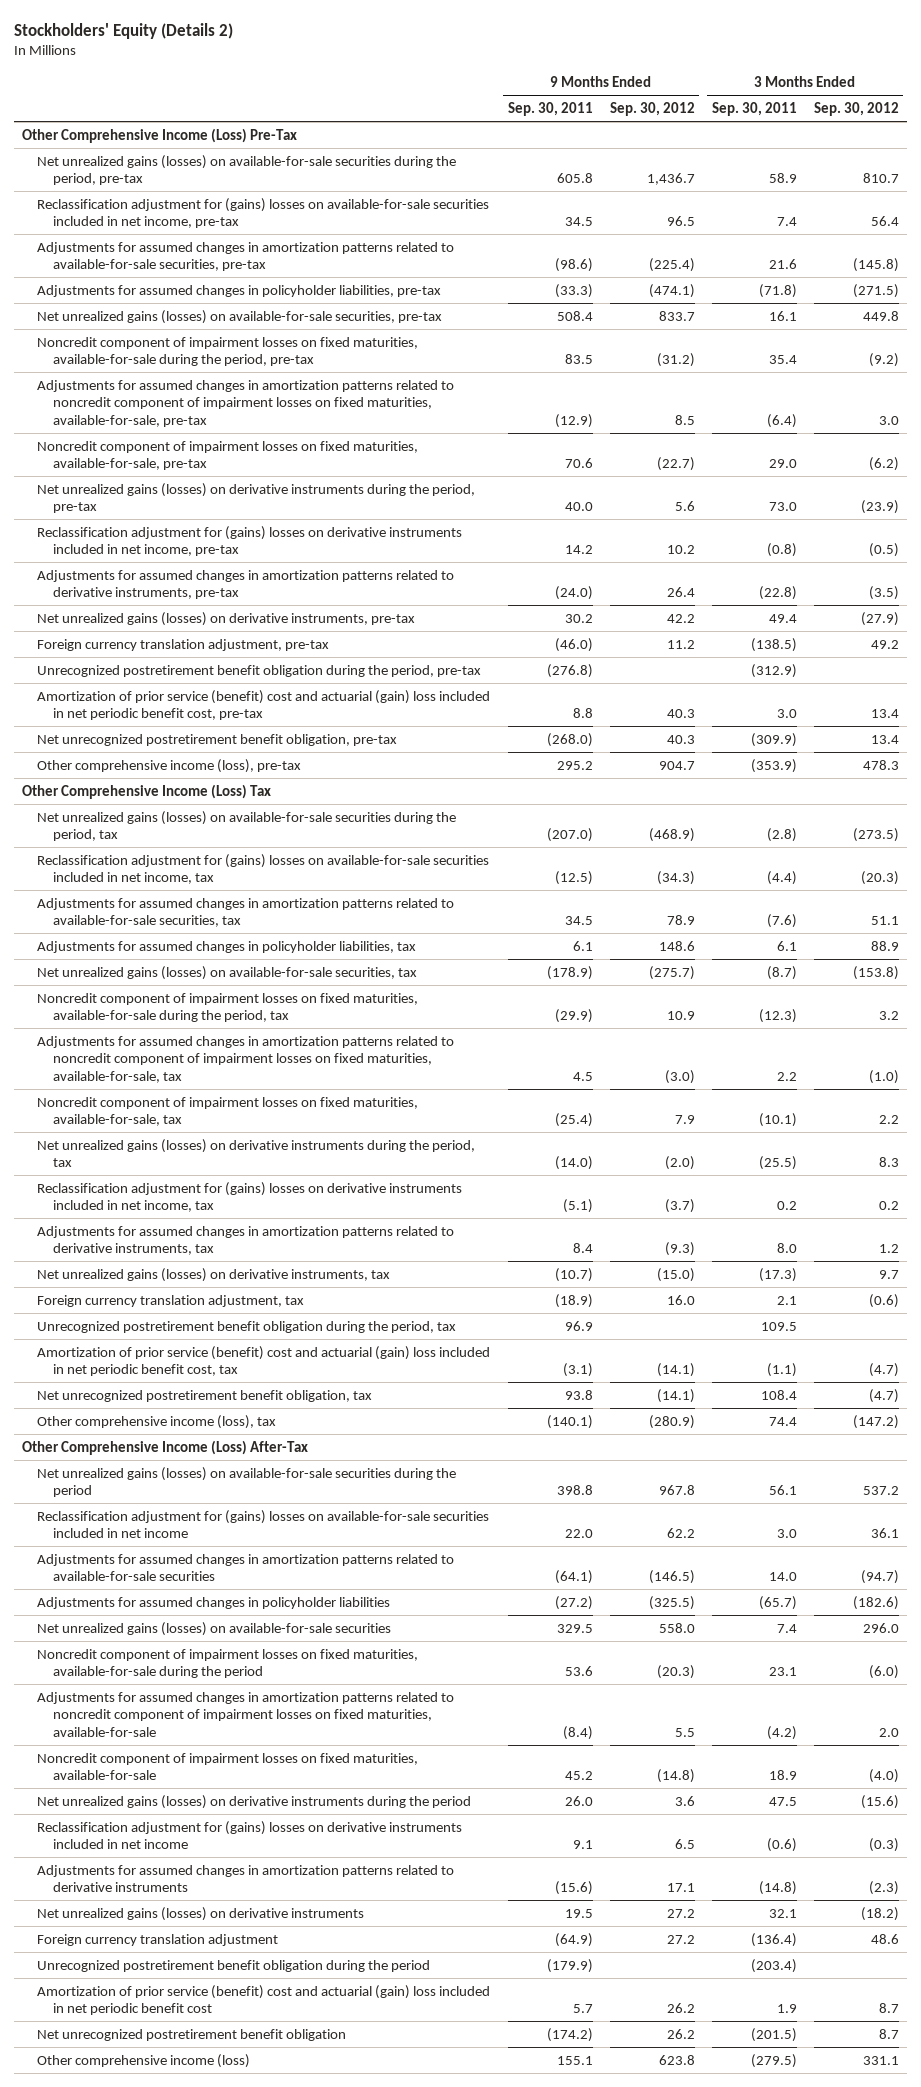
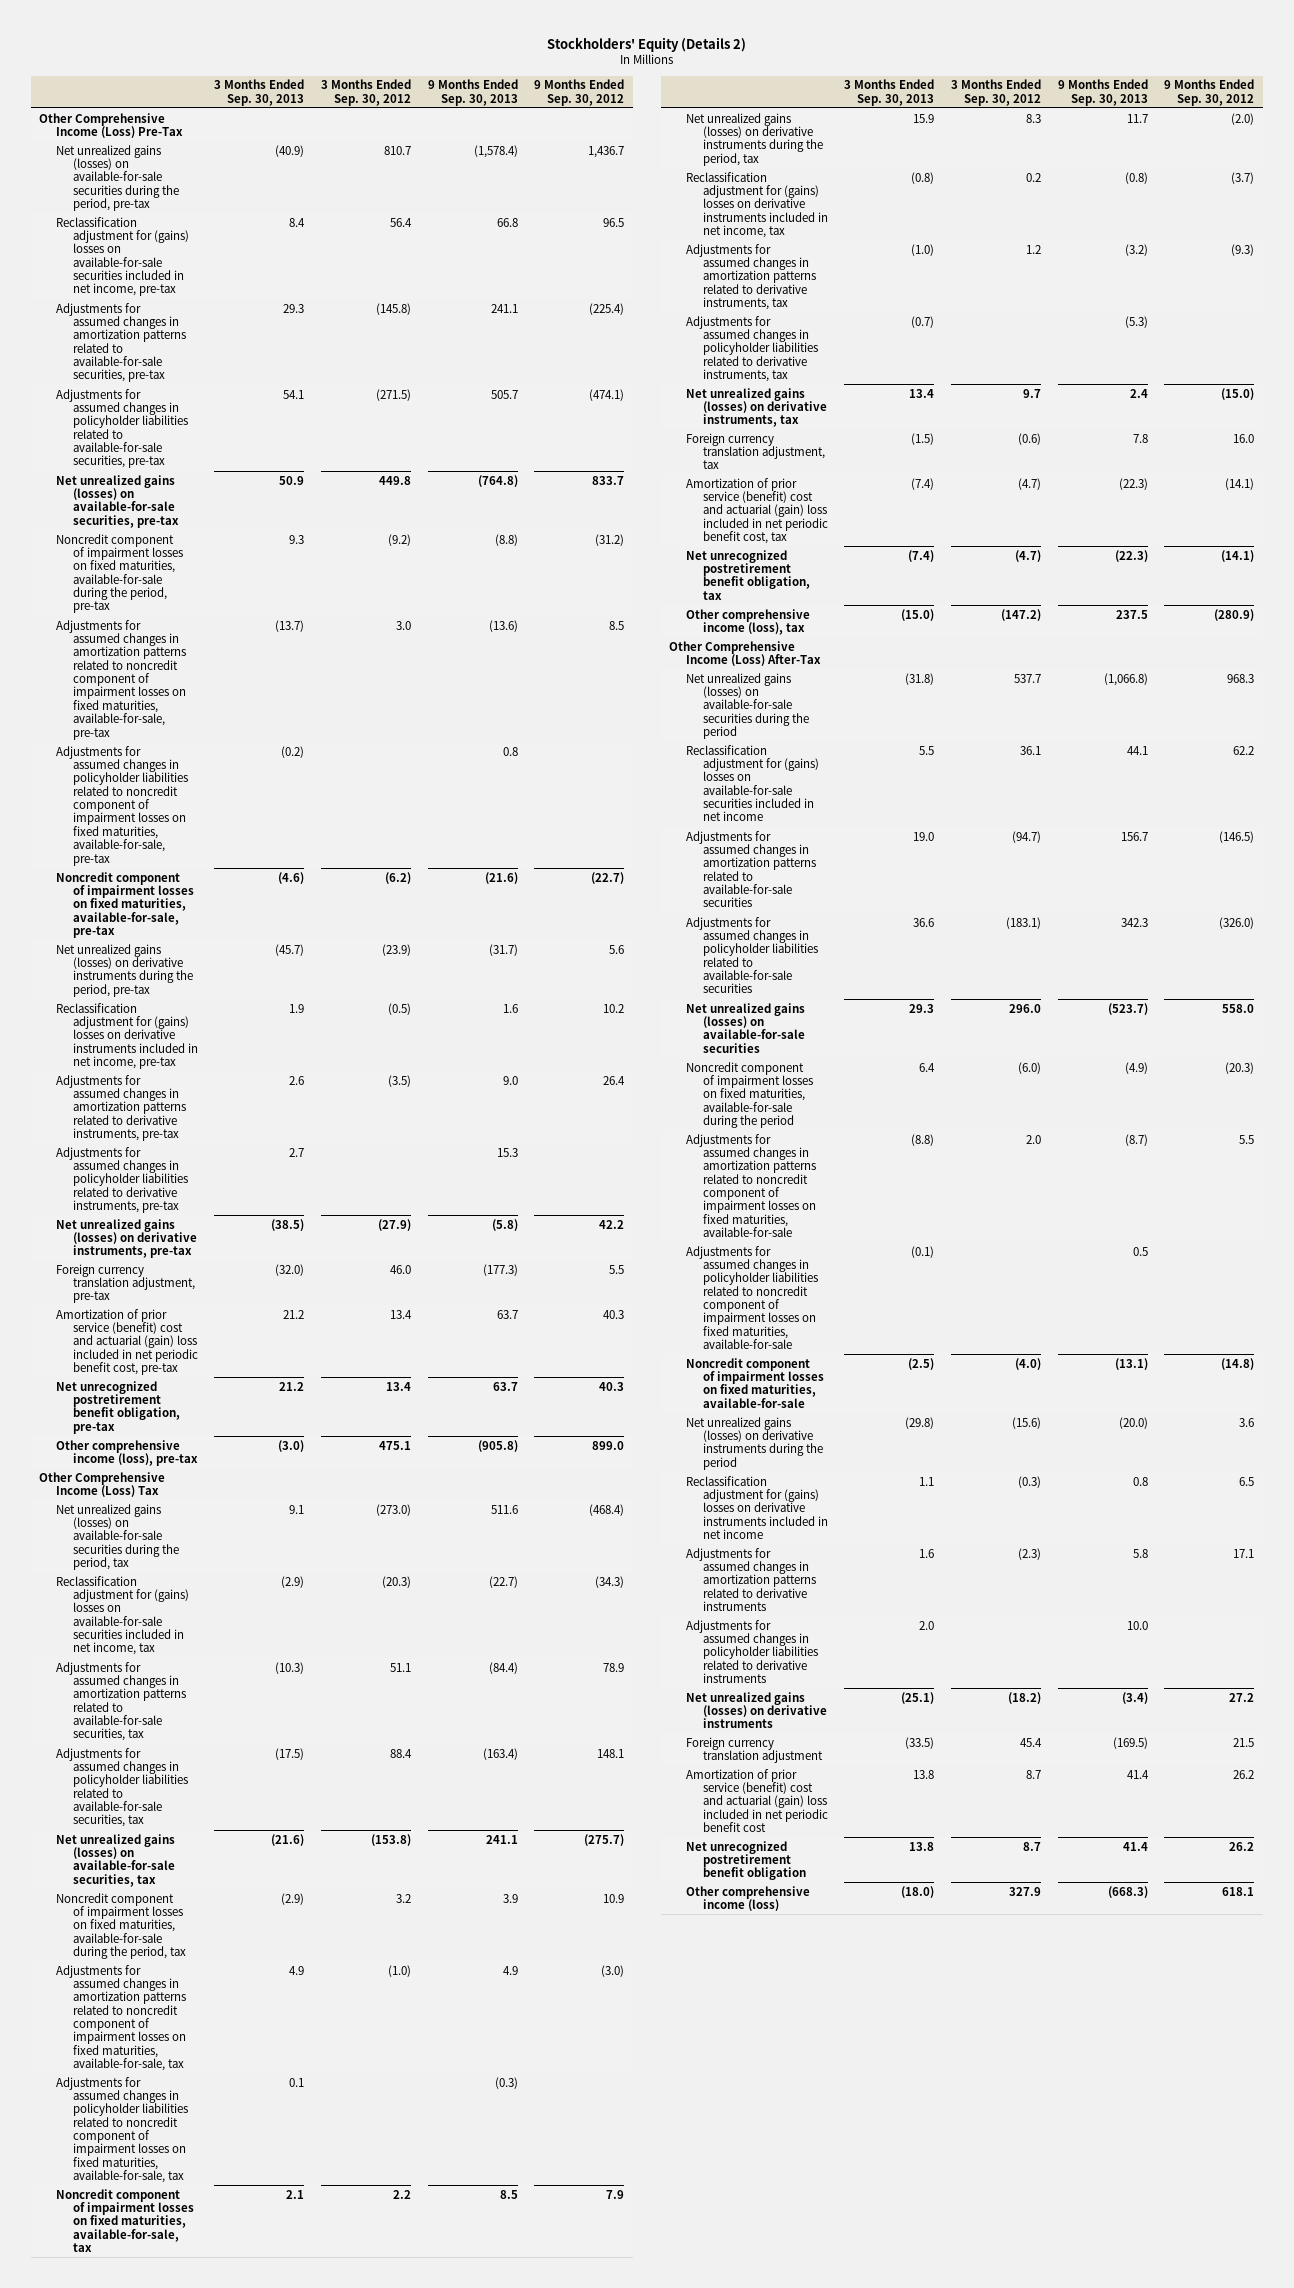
[507,101,593,116] Sep. 30, 2011 -> none
[711,101,797,116] Sep. 30, 2011 -> none
none -> [214,79,305,106] 3 Months Ended Sep. 30, 2013
none -> [427,79,518,106] 9 Months Ended Sep. 30, 2013
[37,284,442,297] Adjustments for assumed changes in policyholder liabilities, pre-tax -> [56,388,188,469] Adjustments for assumed changes in policyholder liabilities related to available-for-sale securities, pre-tax
none -> [56,745,188,866] Adjustments for assumed changes in policyholder liabilities related to noncredit component of impairment losses on fixed maturities, available-for-sale, pre-tax
none -> [56,1146,188,1214] Adjustments for assumed changes in policyholder liabilities related to derivative instruments, pre-tax
[37,664,482,677] Unrecognized postretirement benefit obligation during the period, pre-tax -> none
[666,639,695,649] 11.2 -> [609,1264,625,1274] 5.5
[870,639,899,649] 49.2 -> [389,1264,411,1274] 46.0
[658,760,695,770] 904.7 -> [592,1440,625,1450] 899.0
[862,759,899,770] 478.3 -> [378,1440,411,1450] 475.1
[648,828,695,843] (468.9) -> [589,1503,625,1516] (468.4)
[852,828,899,843] (273.5) -> [375,1503,411,1516] (273.0)
[37,940,417,953] Adjustments for assumed changes in policyholder liabilities, tax -> [56,1747,188,1828] Adjustments for assumed changes in policyholder liabilities related to available-for-sale securities, tax
[658,940,695,951] 148.6 -> [597,1748,625,1758] 148.1
[870,940,899,951] 88.9 -> [389,1748,412,1758] 88.4
none -> [56,2076,188,2184] Adjustments for assumed changes in policyholder liabilities related to noncredit component of impairment losses on fixed maturities, available-for-sale, tax
none -> [686,315,818,383] Adjustments for assumed changes in policyholder liabilities related to derivative instruments, tax
[37,1320,457,1333] Unrecognized postretirement benefit obligation during the period, tax -> none
[658,1485,695,1496] 967.8 -> [1227,673,1255,683] 968.3
[862,1486,899,1496] 537.2 -> [1014,673,1042,683] 537.7
[37,1596,391,1609] Adjustments for assumed changes in policyholder liabilities -> [686,916,818,994] Adjustments for assumed changes in policyholder liabilities related to available-for-sale securities
[648,1595,695,1610] (325.5) -> [1219,916,1255,929] (326.0)
[852,1595,899,1610] (182.6) -> [1006,916,1042,929] (183.1)
none -> [686,1245,818,1350] Adjustments for assumed changes in policyholder liabilities related to noncredit component of impairment losses on fixed maturities, available-for-sale
none -> [686,1619,818,1684] Adjustments for assumed changes in policyholder liabilities related to derivative instruments
[37,1959,431,1972] Unrecognized postretirement benefit obligation during the period -> none
[666,1934,695,1944] 27.2 -> [1233,1737,1255,1747] 21.5
[870,1933,899,1944] 48.6 -> [1020,1737,1043,1747] 45.4
[658,2054,695,2065] 623.8 -> [1222,1886,1255,1896] 618.1
[862,2055,899,2065] 331.1 -> [1009,1886,1042,1896] 327.9

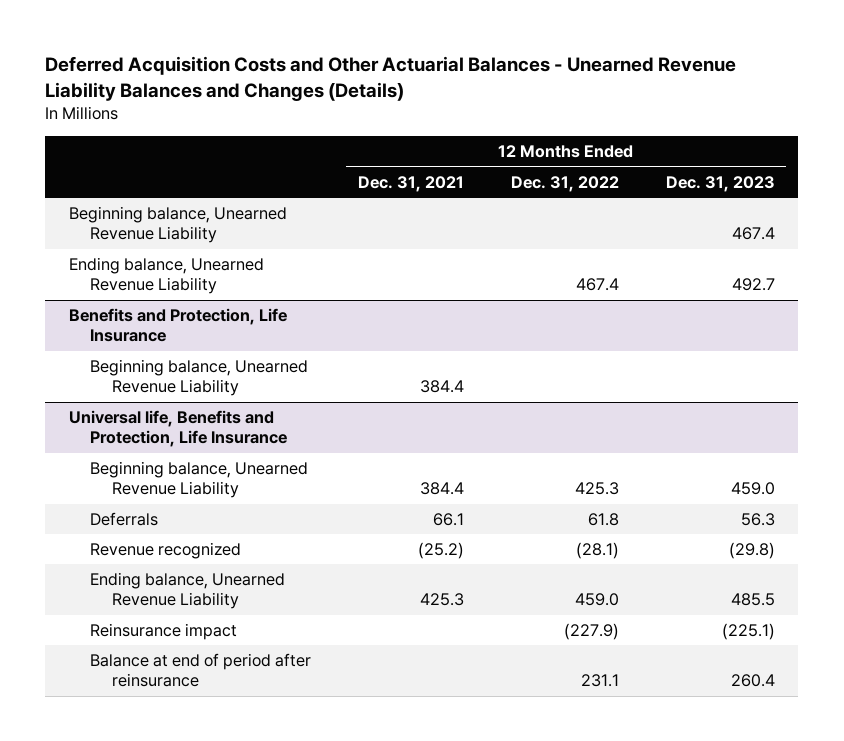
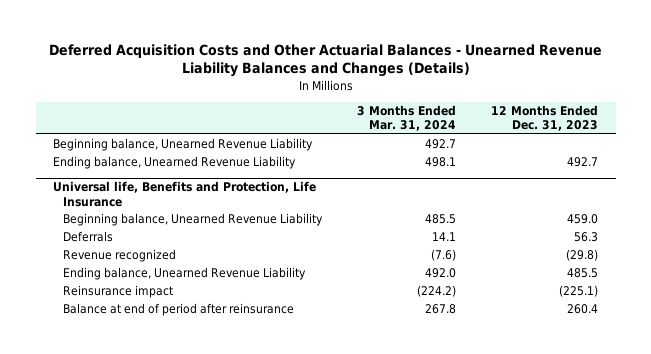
[358,175,465,192] Dec. 31, 2021 -> none
[510,175,619,192] Dec. 31, 2022 -> none
none -> [357,105,457,132] 3 Months Ended Mar. 31, 2024
[68,206,287,244] Beginning balance, Unearned Revenue Liability -> none
[68,308,287,343] Benefits and Protection, Life Insurance -> none
[68,257,264,295] Ending balance, Unearned Revenue Liability -> [53,156,297,170] Ending balance, Unearned Revenue Liability

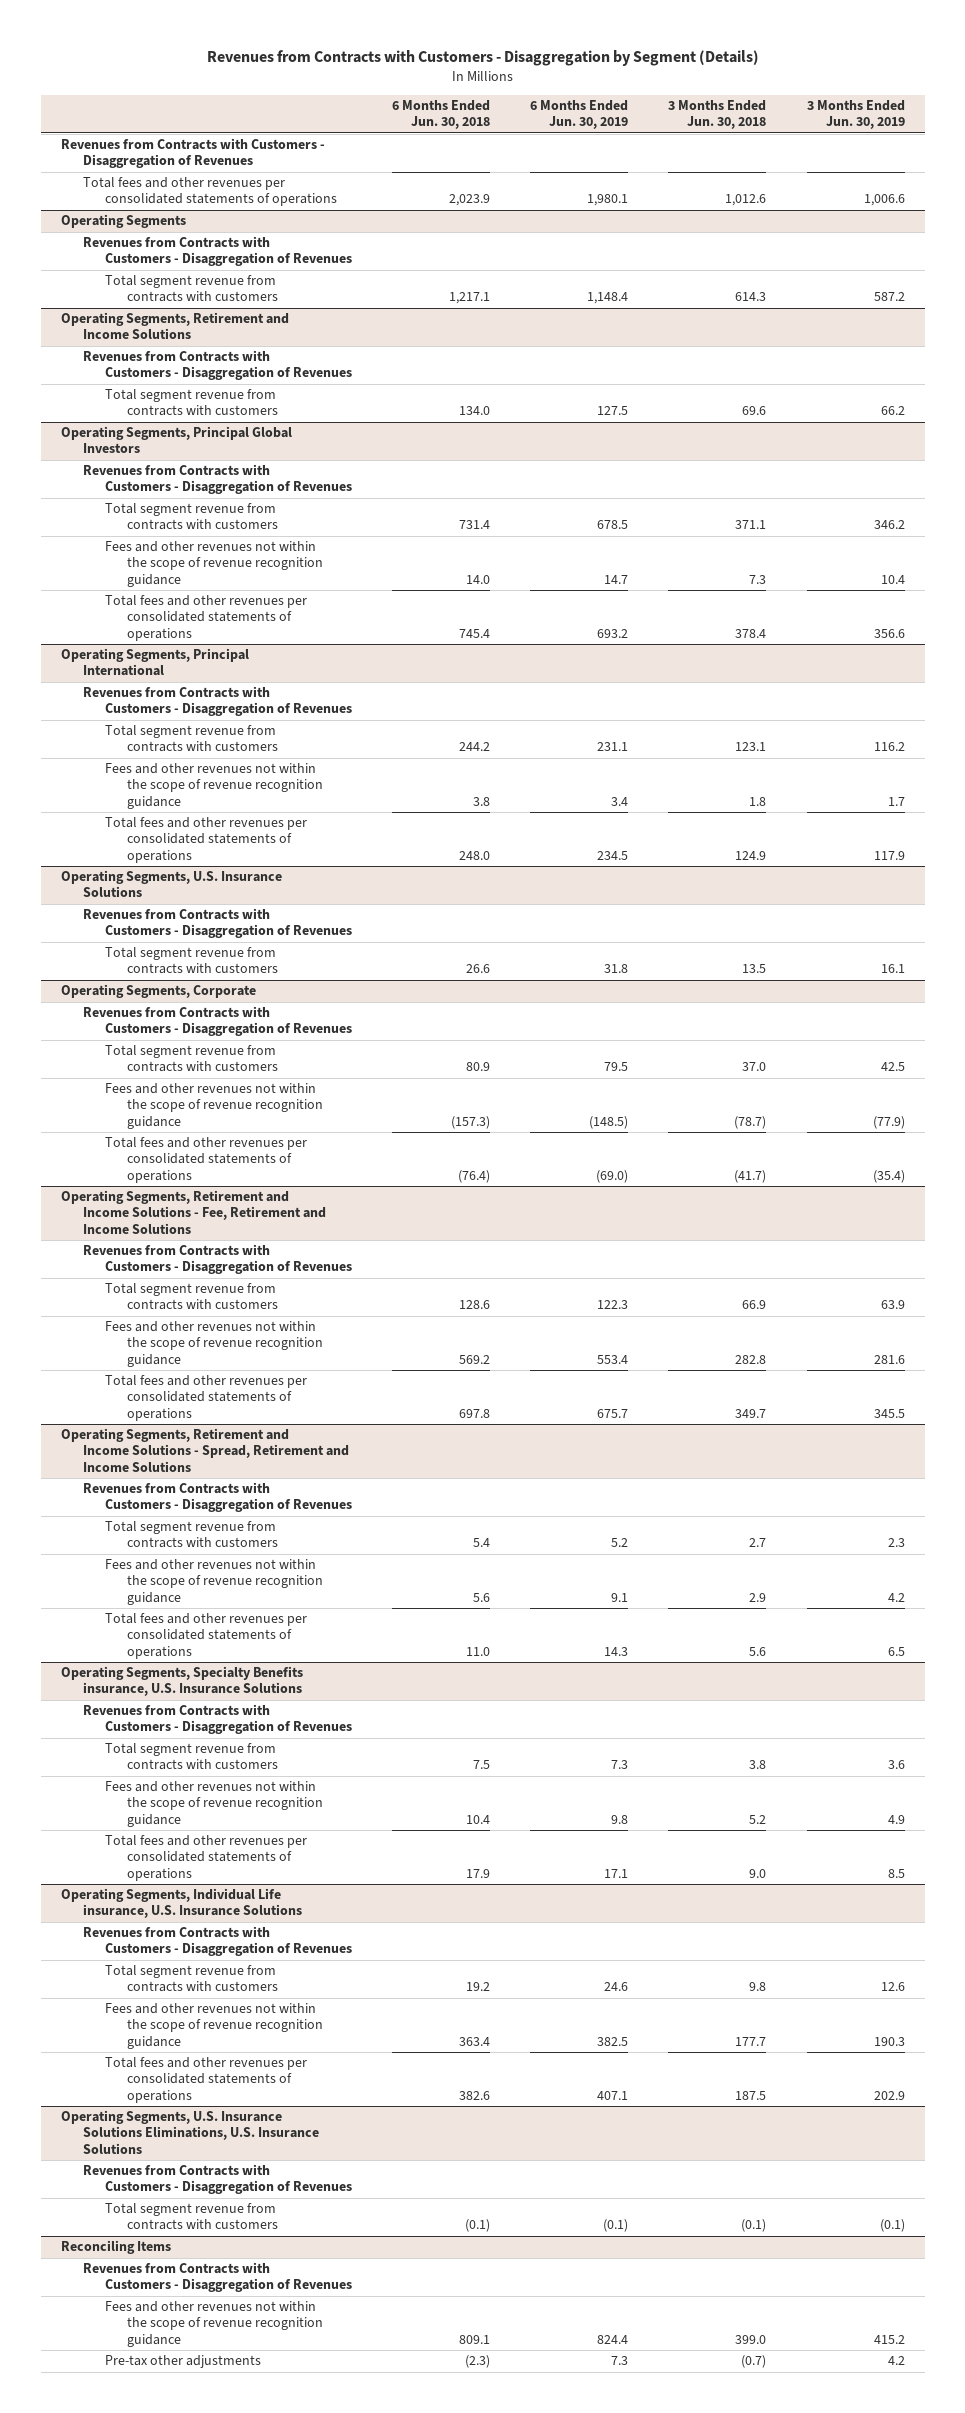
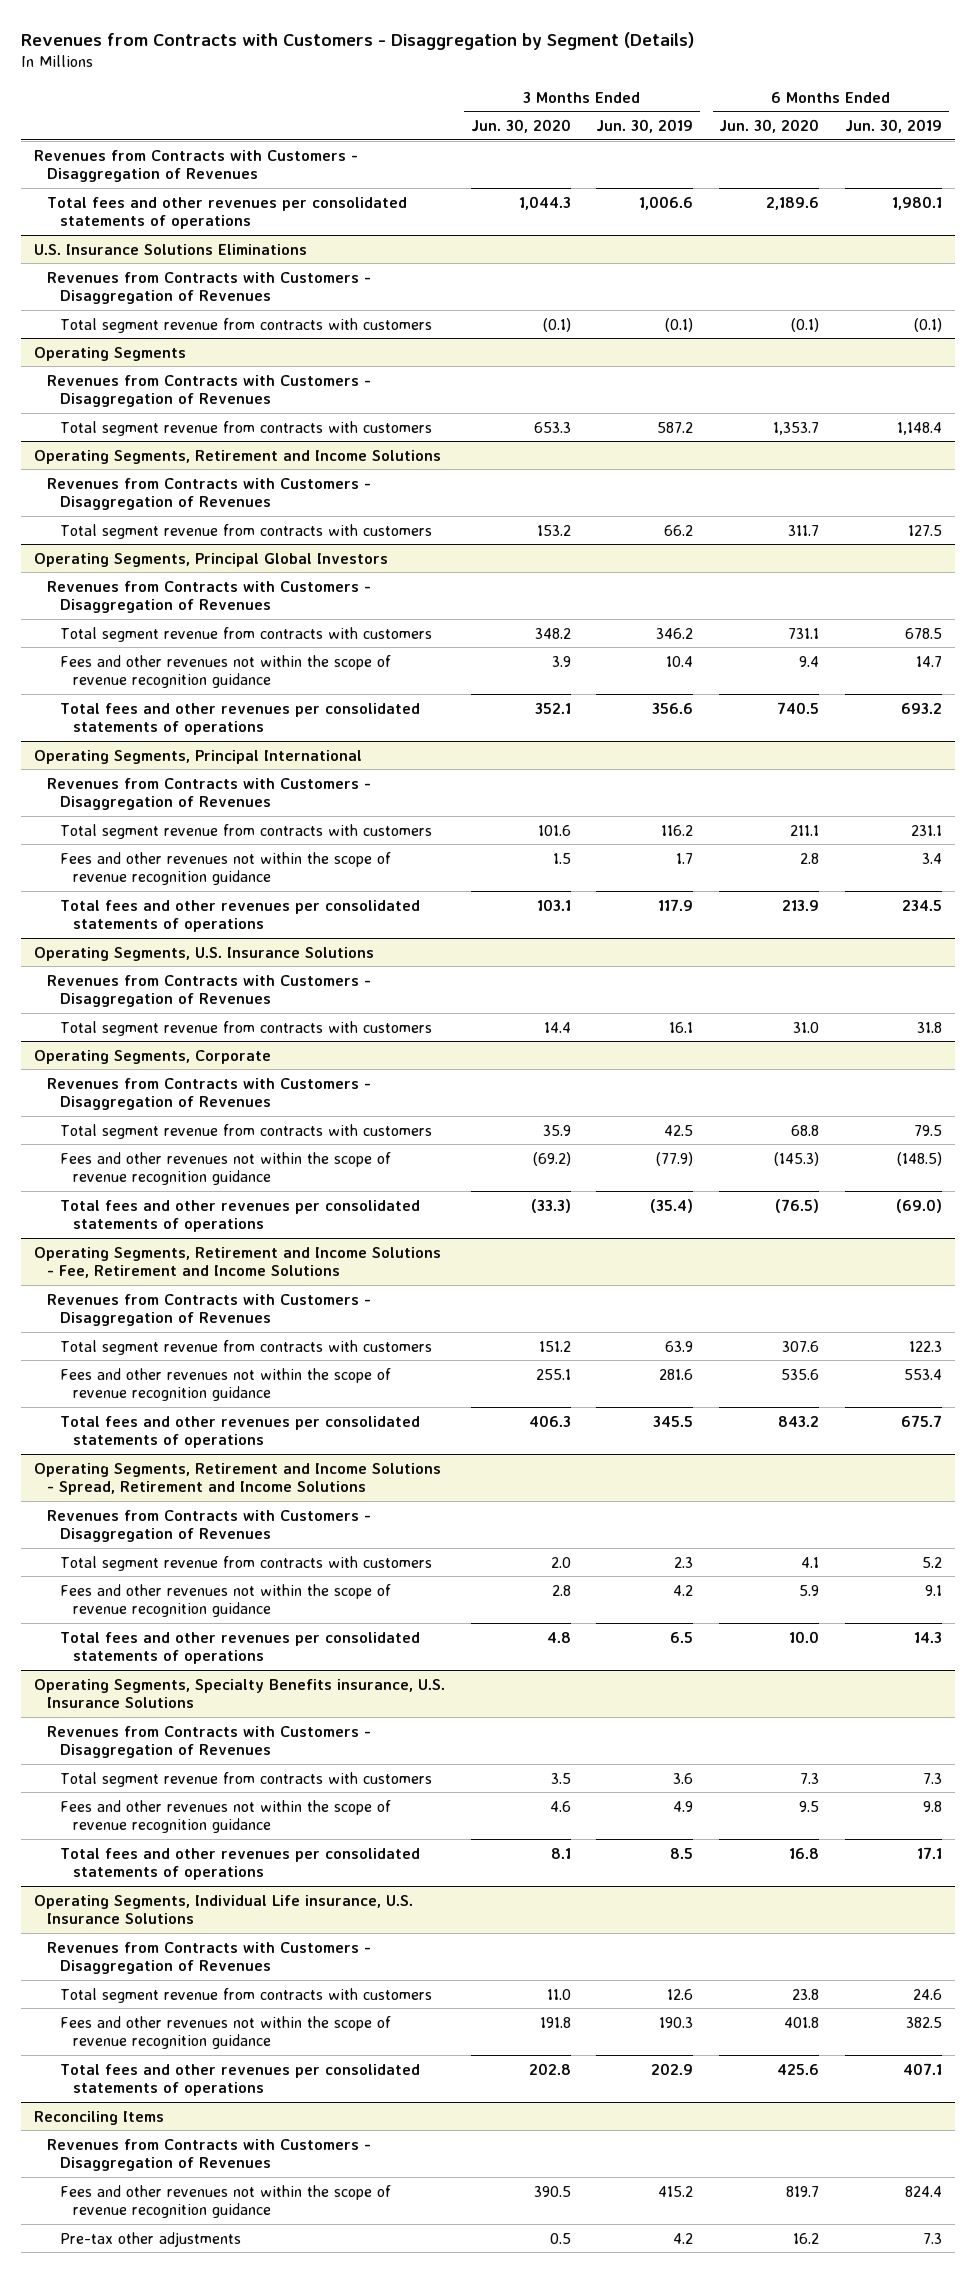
[391,100,490,130] 6 Months Ended Jun. 30, 2018 -> none
[668,100,767,130] 3 Months Ended Jun. 30, 2018 -> none
none -> [470,118,571,133] Jun. 30, 2020
none -> [719,118,820,133] Jun. 30, 2020
none -> [33,243,307,255] U.S. Insurance Solutions Eliminations
none -> [46,271,371,305] Revenues from Contracts with Customers - Disaggregation of Revenues
none -> [59,317,432,333] Total segment revenue from contracts with customers
[60,2110,319,2154] Operating Segments, U.S. Insurance Solutions Eliminations, U.S. Insurance Solutions -> none
[82,2164,352,2195] Revenues from Contracts with Customers - Disaggregation of Revenues -> none
[104,2203,278,2231] Total segment revenue from contracts with customers -> none

